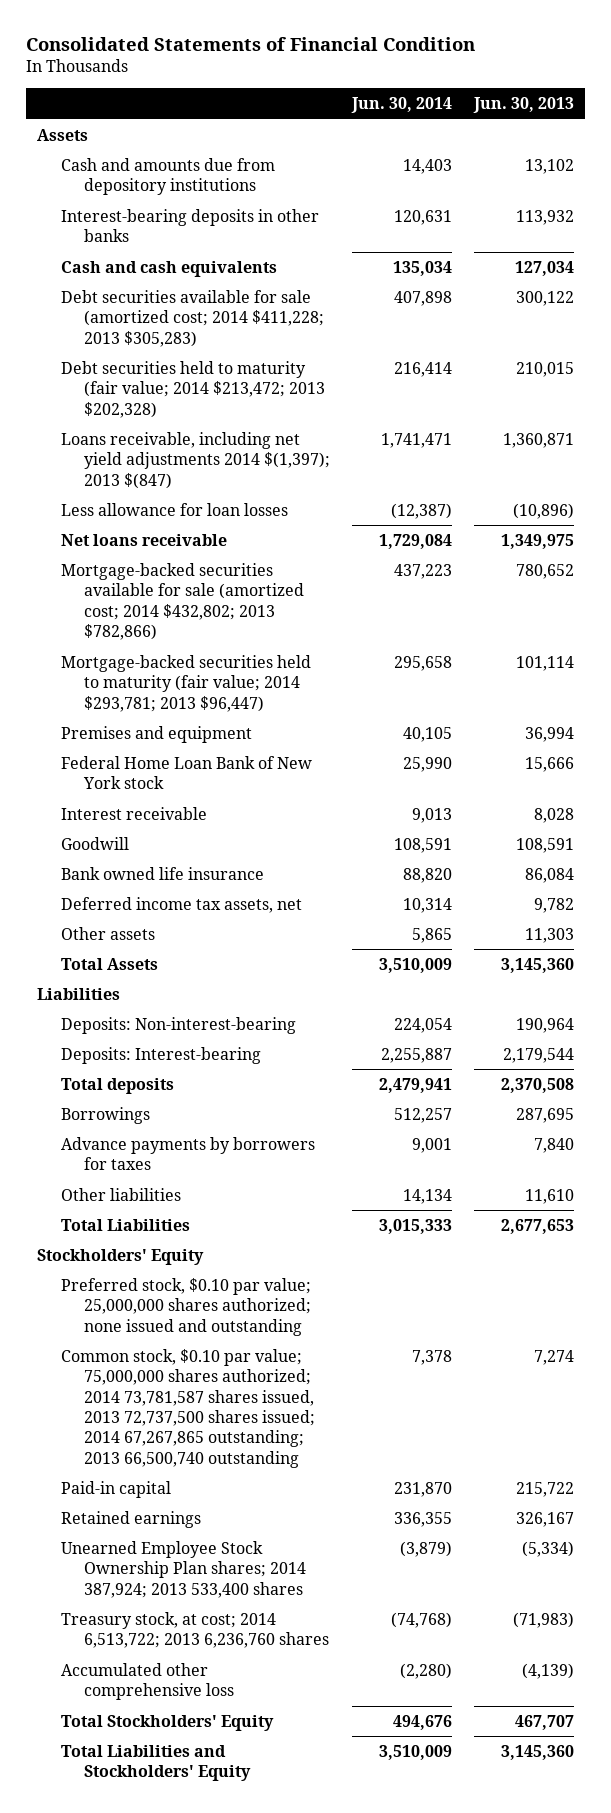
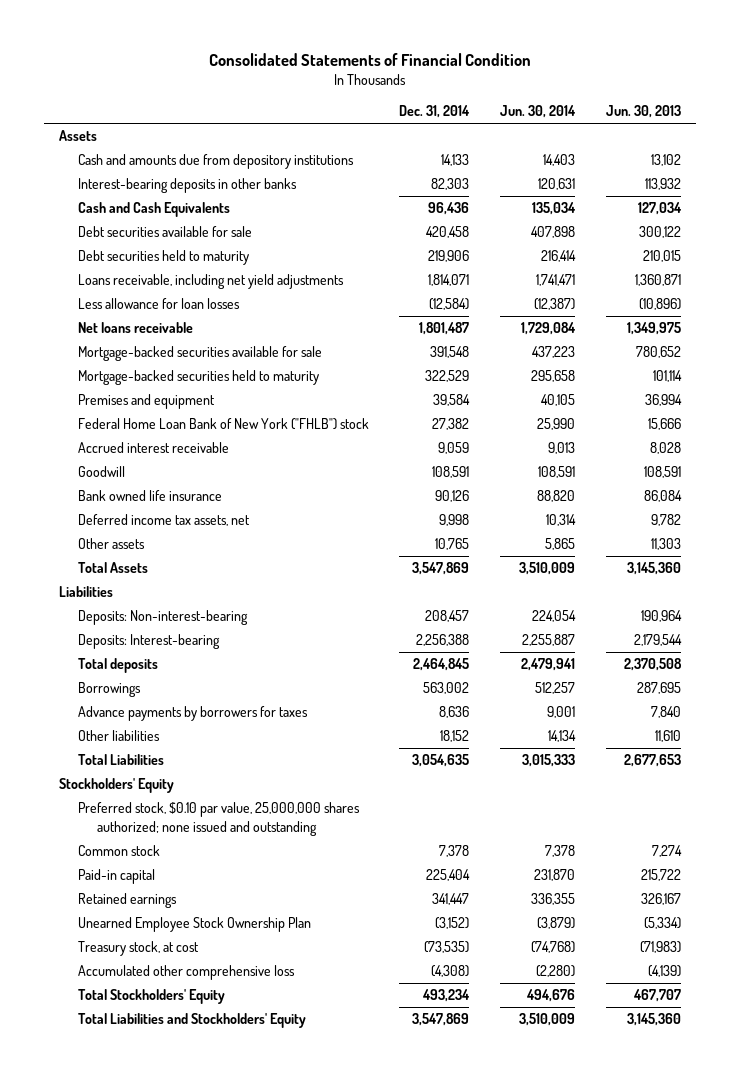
none -> [399,105,471,119] Dec. 31, 2014
[60,261,277,278] Cash and cash equivalents -> [77,202,230,218] Cash and Cash Equivalents
[60,290,325,347] Debt securities available for sale (amortized cost; 2014 $411,228; 2013 $305,283) -> [77,226,252,238] Debt securities available for sale
[60,361,326,418] Debt securities held to maturity (fair value; 2014 $213,472; 2013 $202,328) -> [77,250,249,266] Debt securities held to maturity
[60,432,331,489] Loans receivable, including net yield adjustments 2014 $(1,397); 2013 $(847) -> [77,274,344,290] Loans receivable, including net yield adjustments
[60,563,305,641] Mortgage-backed securities available for sale (amortized cost; 2014 $432,802; 2013 $782,866) -> [77,346,322,362] Mortgage-backed securities available for sale
[60,655,311,712] Mortgage-backed securities held to maturity (fair value; 2014 $293,781; 2013 $96,447) -> [77,370,319,386] Mortgage-backed securities held to maturity
[60,756,312,790] Federal Home Loan Bank of New York stock -> [77,418,369,431] Federal Home Loan Bank of New York ("FHLB") stock
[60,807,207,821] Interest receivable -> [77,442,229,454] Accrued interest receivable
[60,1278,312,1336] Preferred stock, $0.10 par value; 25,000,000 shares authorized; none issued and outstanding -> [77,802,360,836] Preferred stock, $0.10 par value, 25,000,000 shares authorized; none issued and outstanding
[60,1349,316,1468] Common stock, $0.10 par value; 75,000,000 shares authorized; 2014 73,781,587 shares issued, 2013 72,737,500 shares issued; 2014 67,267,865 outstanding; 2013 66,500,740 outstanding -> [77,845,160,857] Common stock
[60,1541,307,1598] Unearned Employee Stock Ownership Plan shares; 2014 387,924; 2013 533,400 shares -> [77,917,311,933] Unearned Employee Stock Ownership Plan
[60,1612,330,1649] Treasury stock, at cost; 2014 6,513,722; 2013 6,236,760 shares -> [77,941,199,957] Treasury stock, at cost

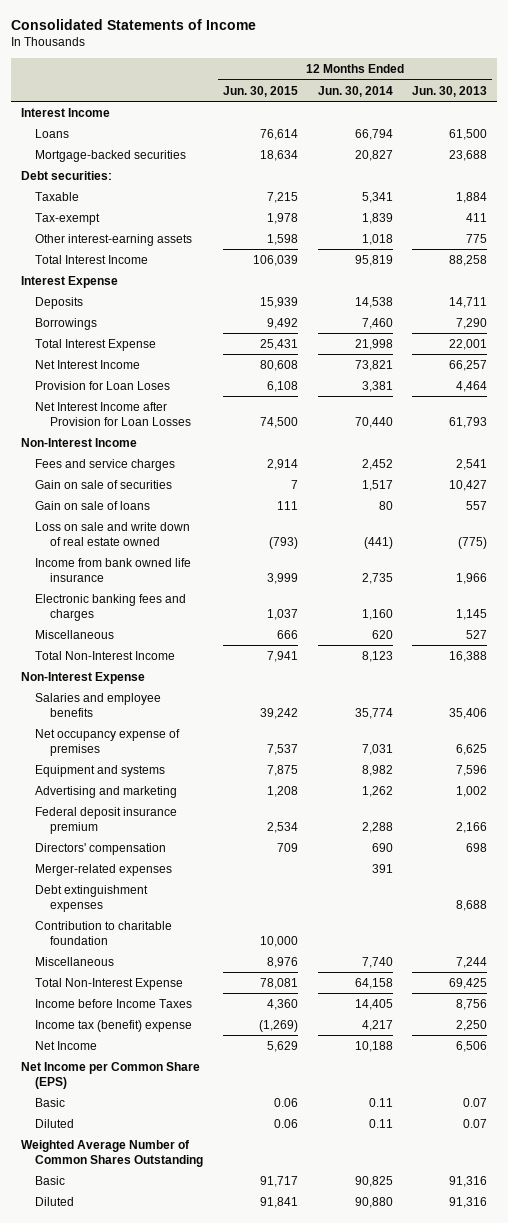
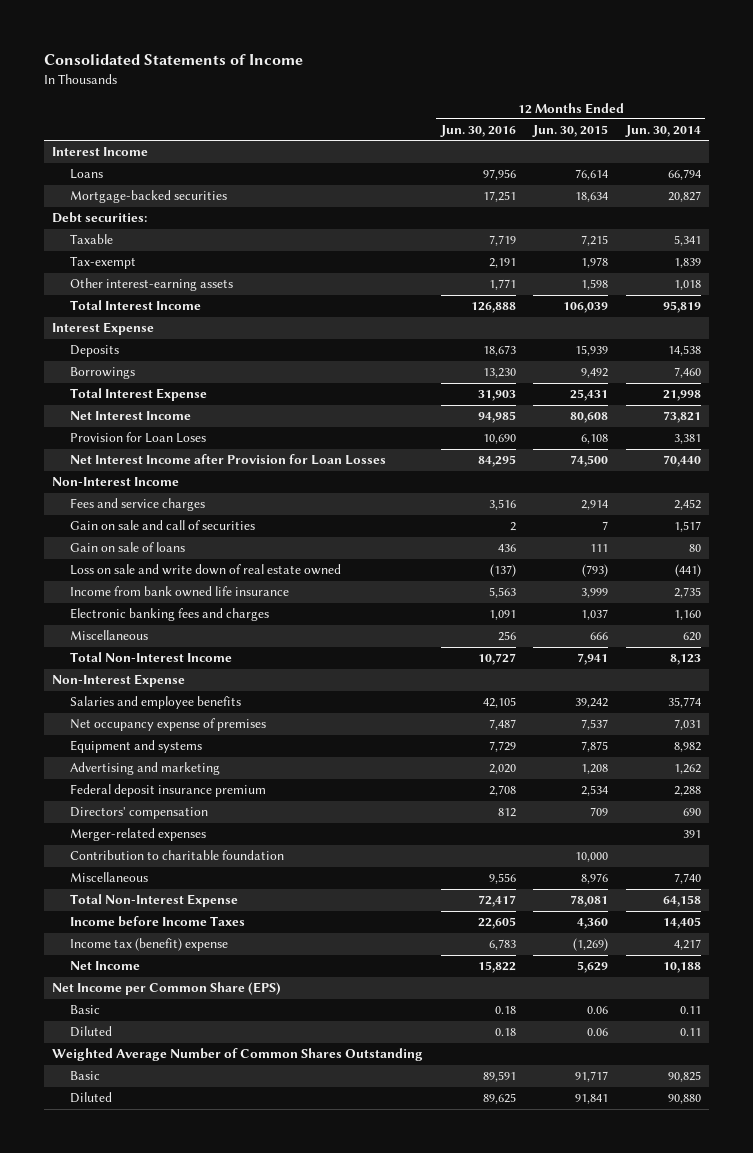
[412,85,488,97] Jun. 30, 2013 -> none
none -> [439,125,516,138] Jun. 30, 2016
[35,479,173,489] Gain on sale of securities -> [70,520,256,531] Gain on sale and call of securities
[35,884,149,912] Debt extinguishment expenses -> none

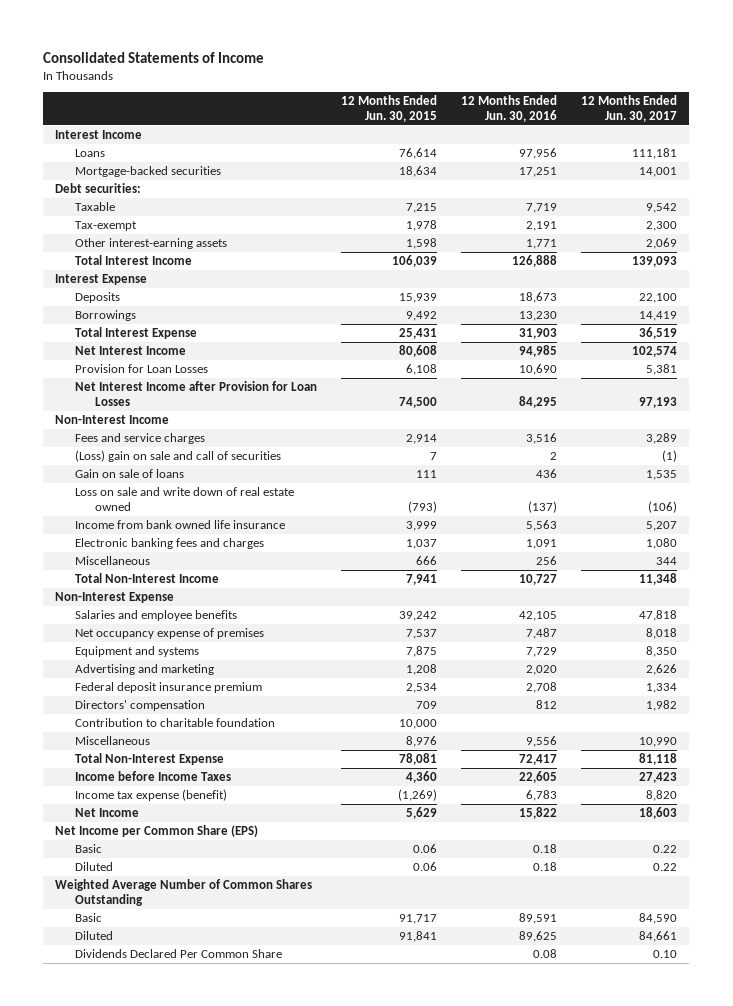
[624,125,701,138] Jun. 30, 2014 -> none
none -> [581,94,678,122] 12 Months Ended Jun. 30, 2017
[70,432,207,444] Provision for Loan Loses -> [75,364,209,374] Provision for Loan Losses
[70,520,256,531] Gain on sale and call of securities -> [75,450,282,463] (Loss) gain on sale and call of securities
[70,828,207,842] Merger-related expenses -> none
[70,938,229,952] Income tax (benefit) expense -> [75,789,228,802] Income tax expense (benefit)
none -> [75,949,283,959] Dividends Declared Per Common Share

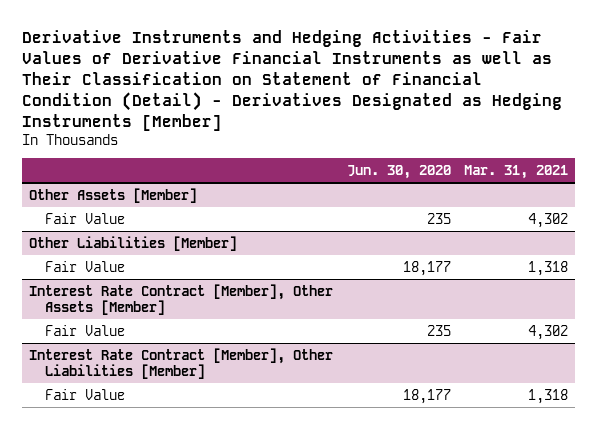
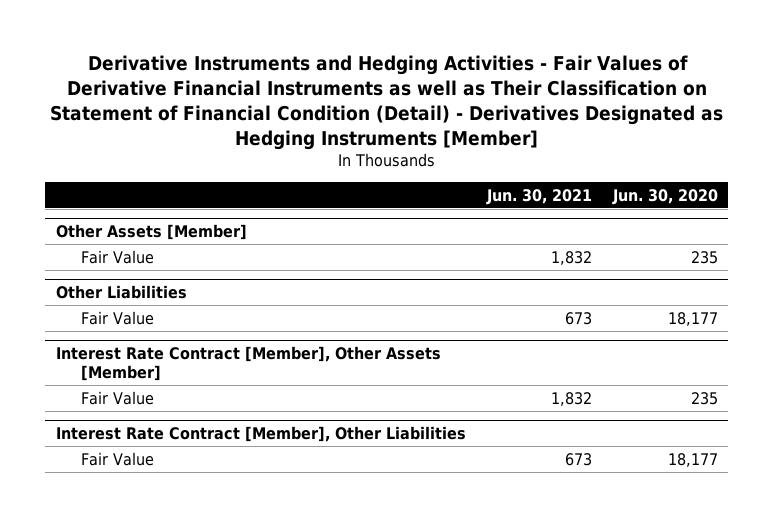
[464,164,569,179] Mar. 31, 2021 -> none
none -> [485,189,592,206] Jun. 30, 2021
[28,235,237,251] Other Liabilities [Member] -> [55,285,187,300] Other Liabilities
[28,347,333,379] Interest Rate Contract [Member], Other Liabilities [Member] -> [55,426,466,443] Interest Rate Contract [Member], Other Liabilities

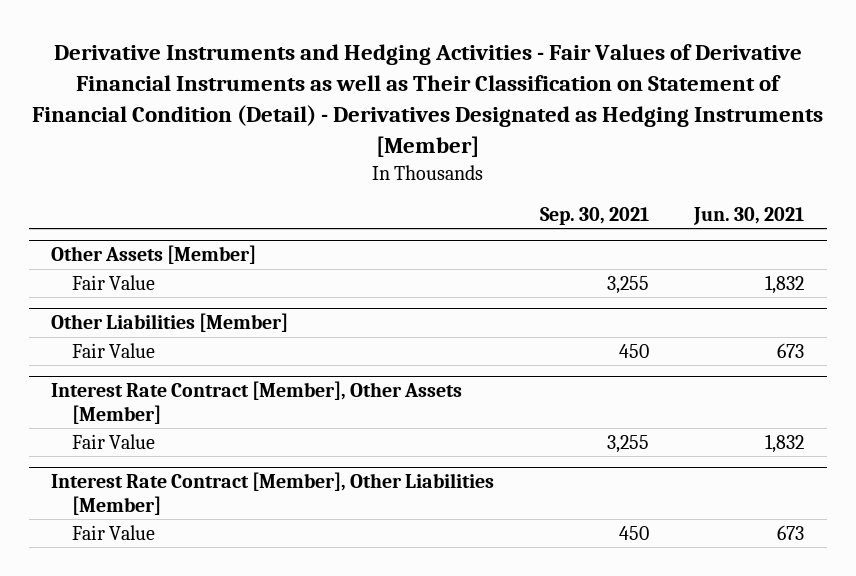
[611,189,718,206] Jun. 30, 2020 -> none
none -> [539,206,649,225] Sep. 30, 2021
[55,285,187,300] Other Liabilities -> [51,313,289,333] Other Liabilities [Member]
[55,426,466,443] Interest Rate Contract [Member], Other Liabilities -> [51,472,495,515] Interest Rate Contract [Member], Other Liabilities [Member]

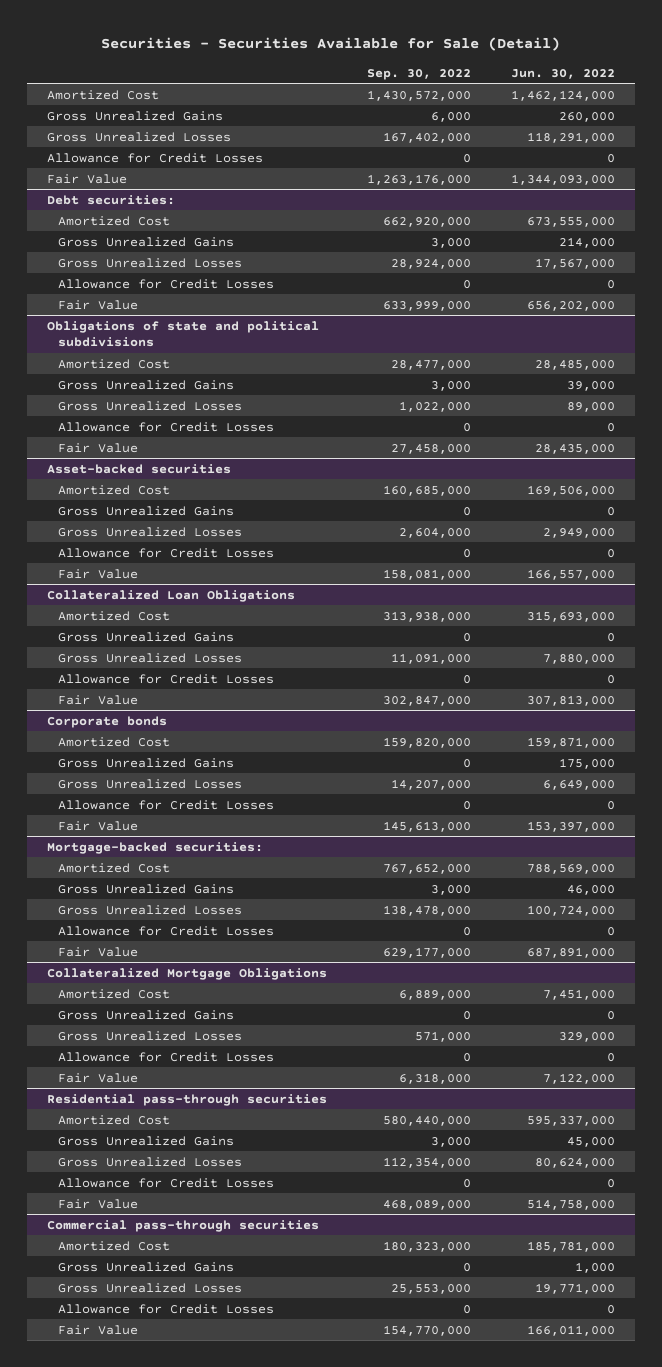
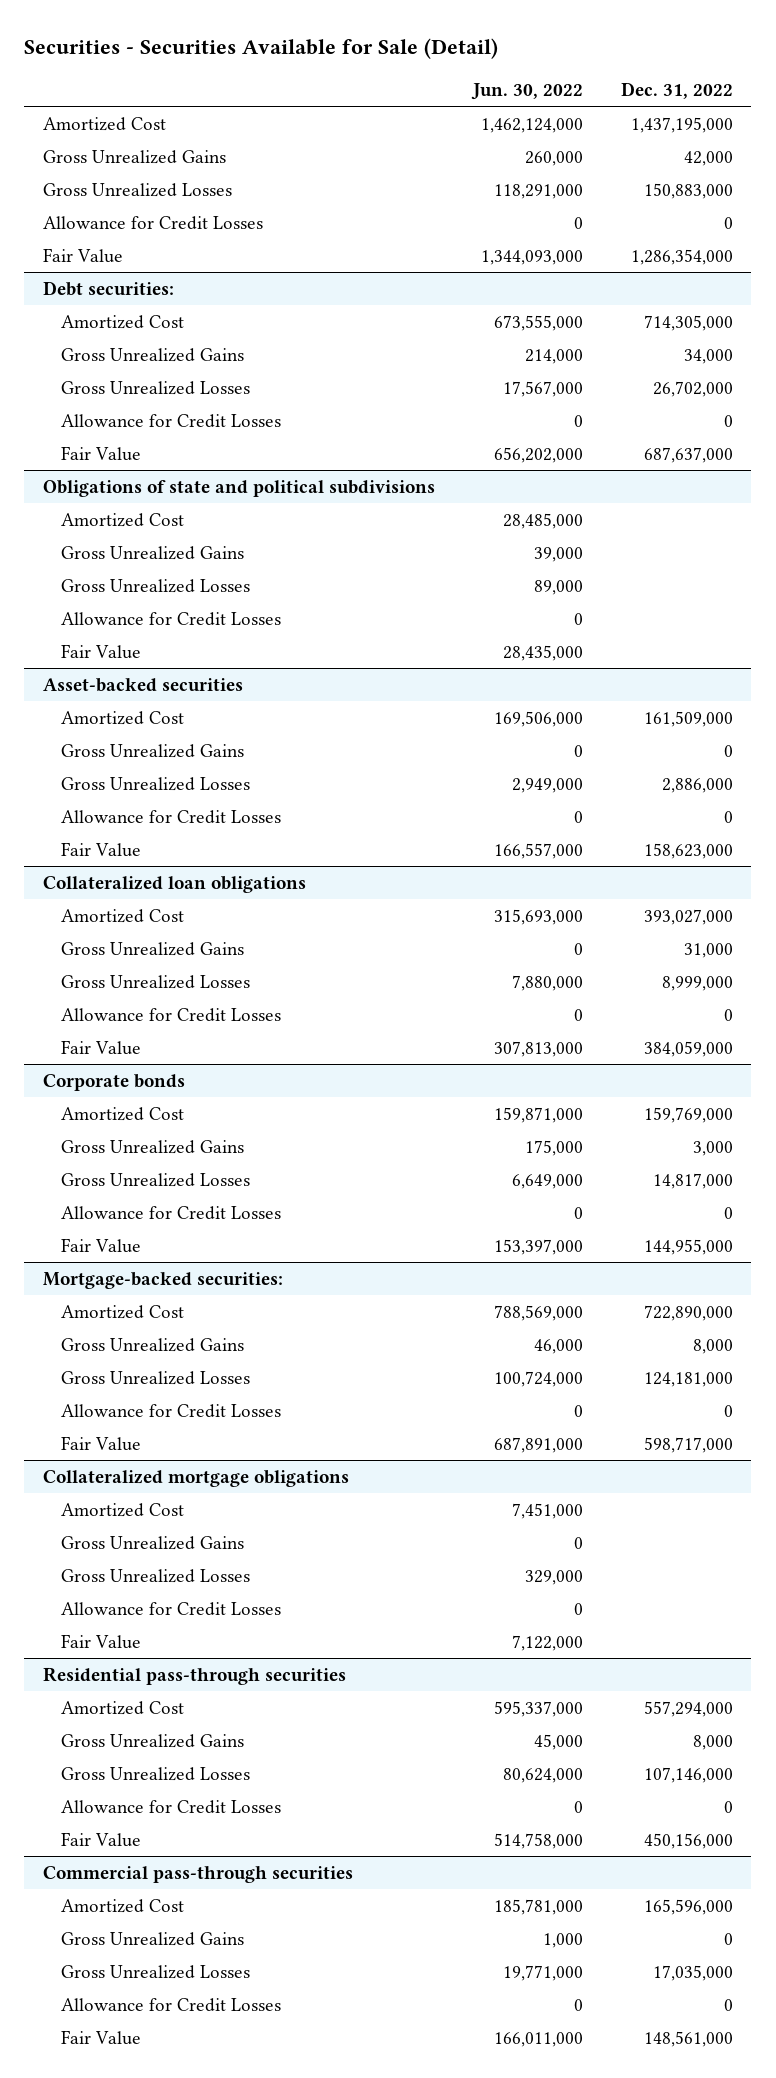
[366,68,471,80] Sep. 30, 2022 -> none
none -> [620,81,733,99] Dec. 31, 2022
[46,589,295,602] Collateralized Loan Obligations -> [43,875,307,893] Collateralized loan obligations
[46,967,327,980] Collateralized Mortgage Obligations -> [43,1469,350,1487] Collateralized mortgage obligations

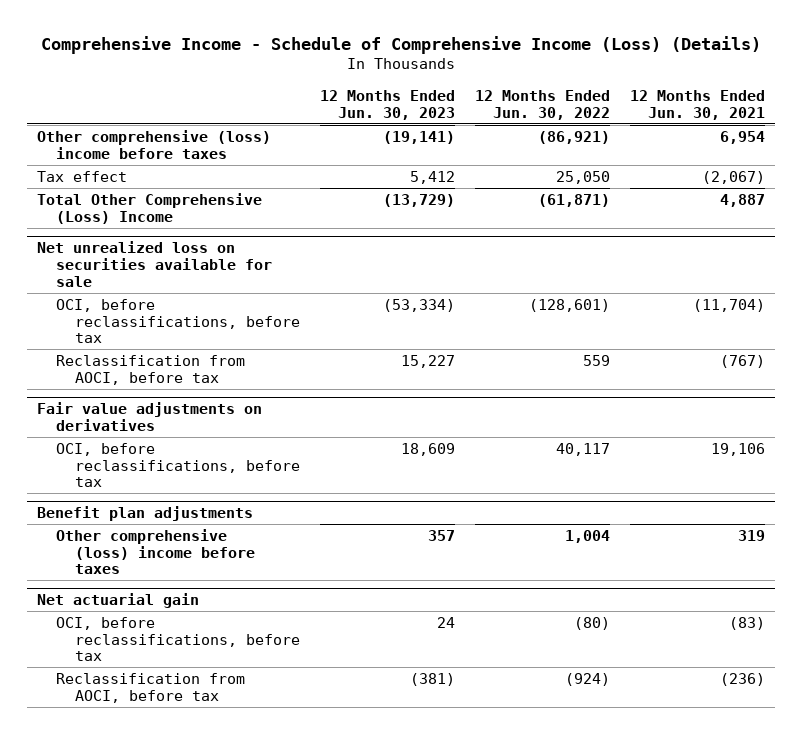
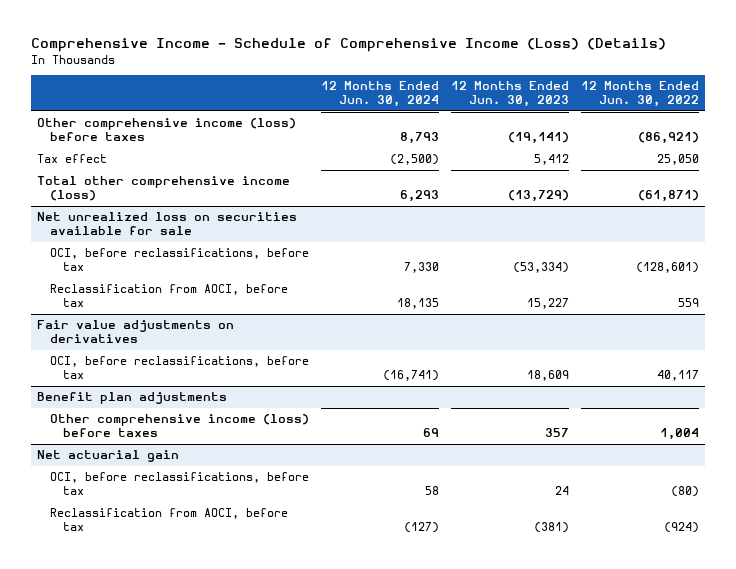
[629,89,765,120] 12 Months Ended Jun. 30, 2021 -> none
none -> [321,81,440,107] 12 Months Ended Jun. 30, 2024
[36,129,271,159] Other comprehensive (loss) income before taxes -> [36,118,296,142] Other comprehensive income (loss) before taxes
[36,192,262,224] Total Other Comprehensive (Loss) Income -> [36,176,290,202] Total other comprehensive income (loss)
[56,528,256,575] Other comprehensive (loss) income before taxes -> [49,414,309,438] Other comprehensive income (loss) before taxes

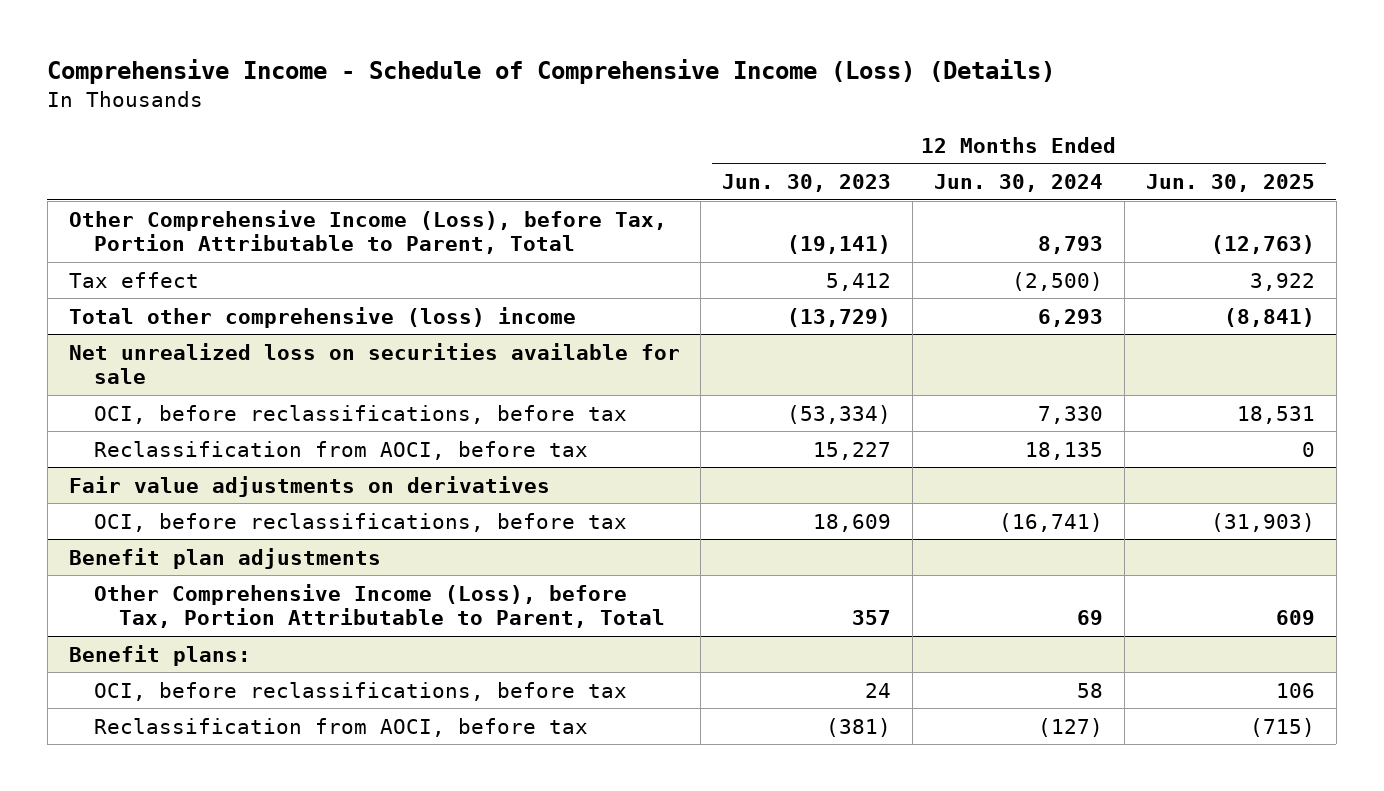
[581,81,700,107] 12 Months Ended Jun. 30, 2022 -> none
none -> [1146,174,1316,193] Jun. 30, 2025
[36,118,296,142] Other comprehensive income (loss) before taxes -> [68,209,667,254] Other Comprehensive Income (Loss), before Tax, Portion Attributable to Parent, Total
[36,176,290,202] Total other comprehensive income (loss) -> [68,306,576,328] Total other comprehensive (loss) income
[49,414,309,438] Other comprehensive income (loss) before taxes -> [93,583,665,628] Other Comprehensive Income (Loss), before Tax, Portion Attributable to Parent, Total
[36,450,179,463] Net actuarial gain -> [68,644,251,666] Benefit plans:

